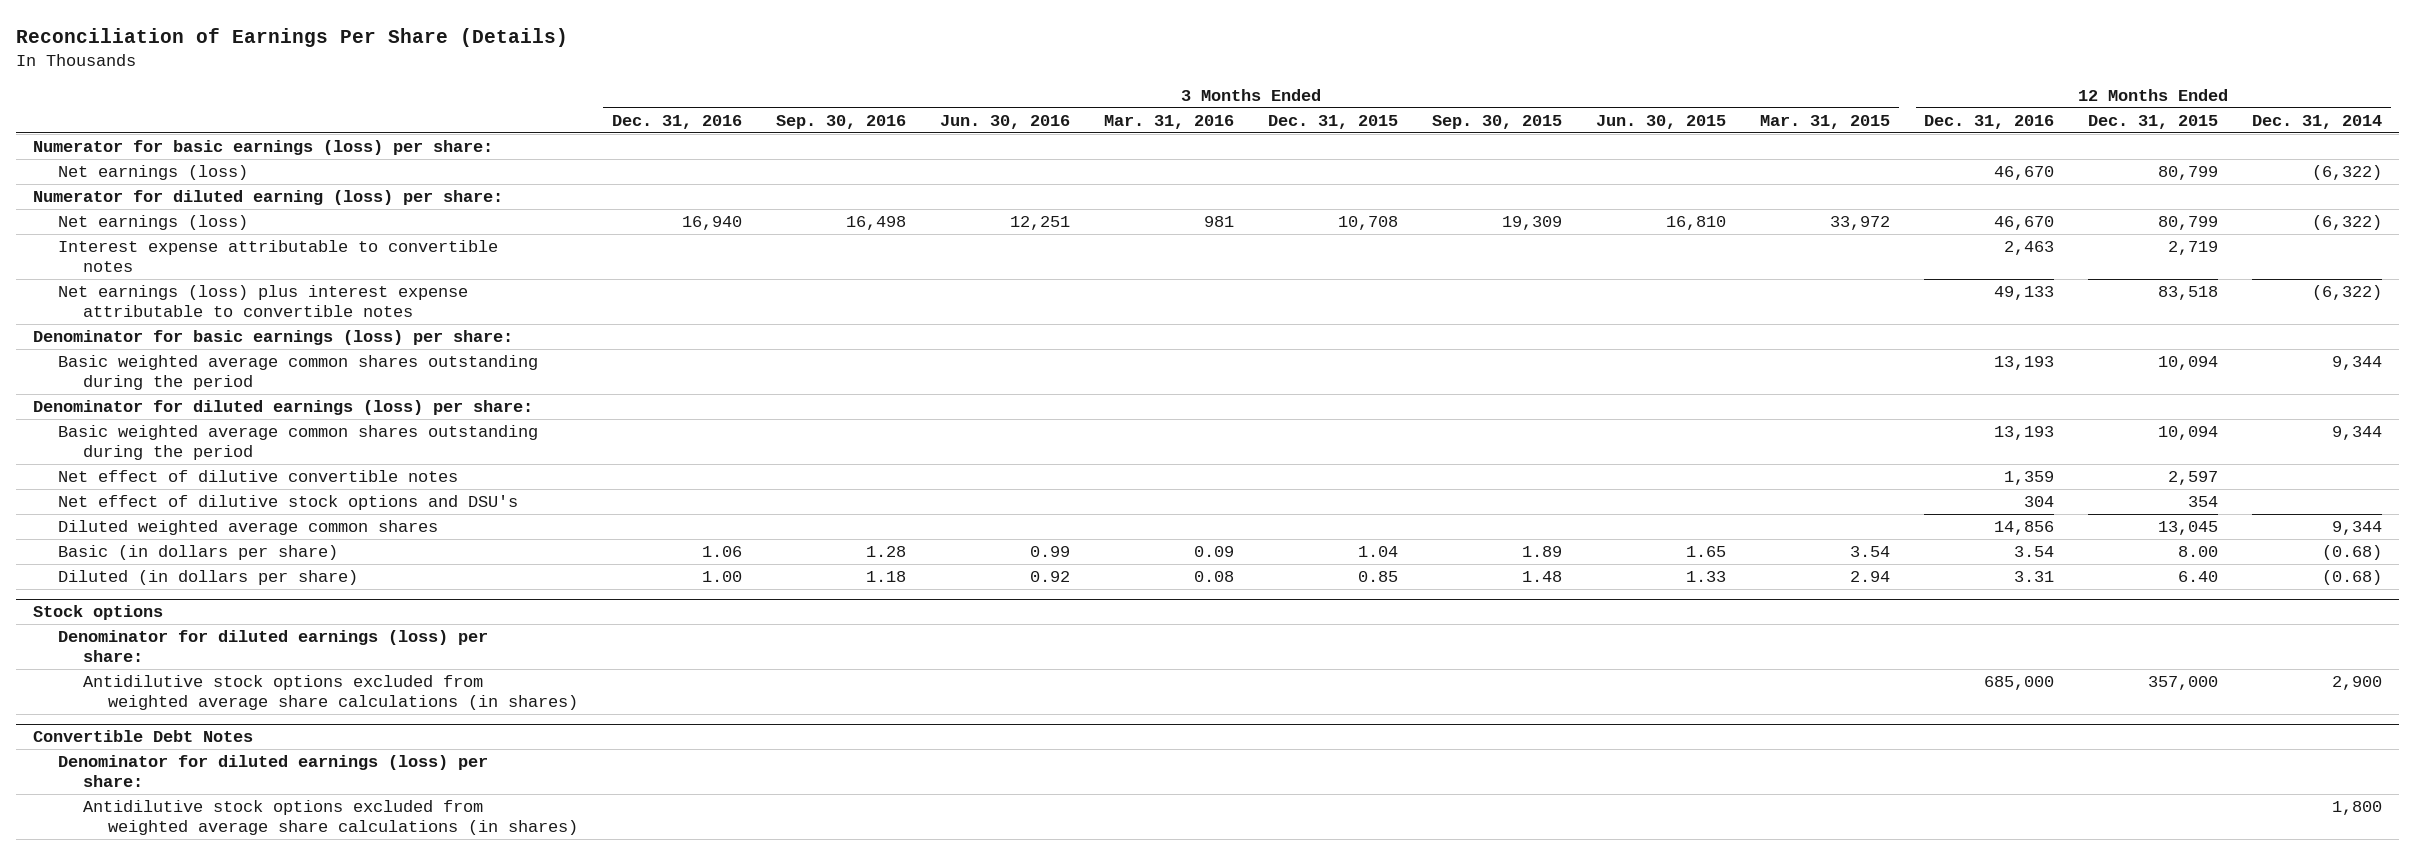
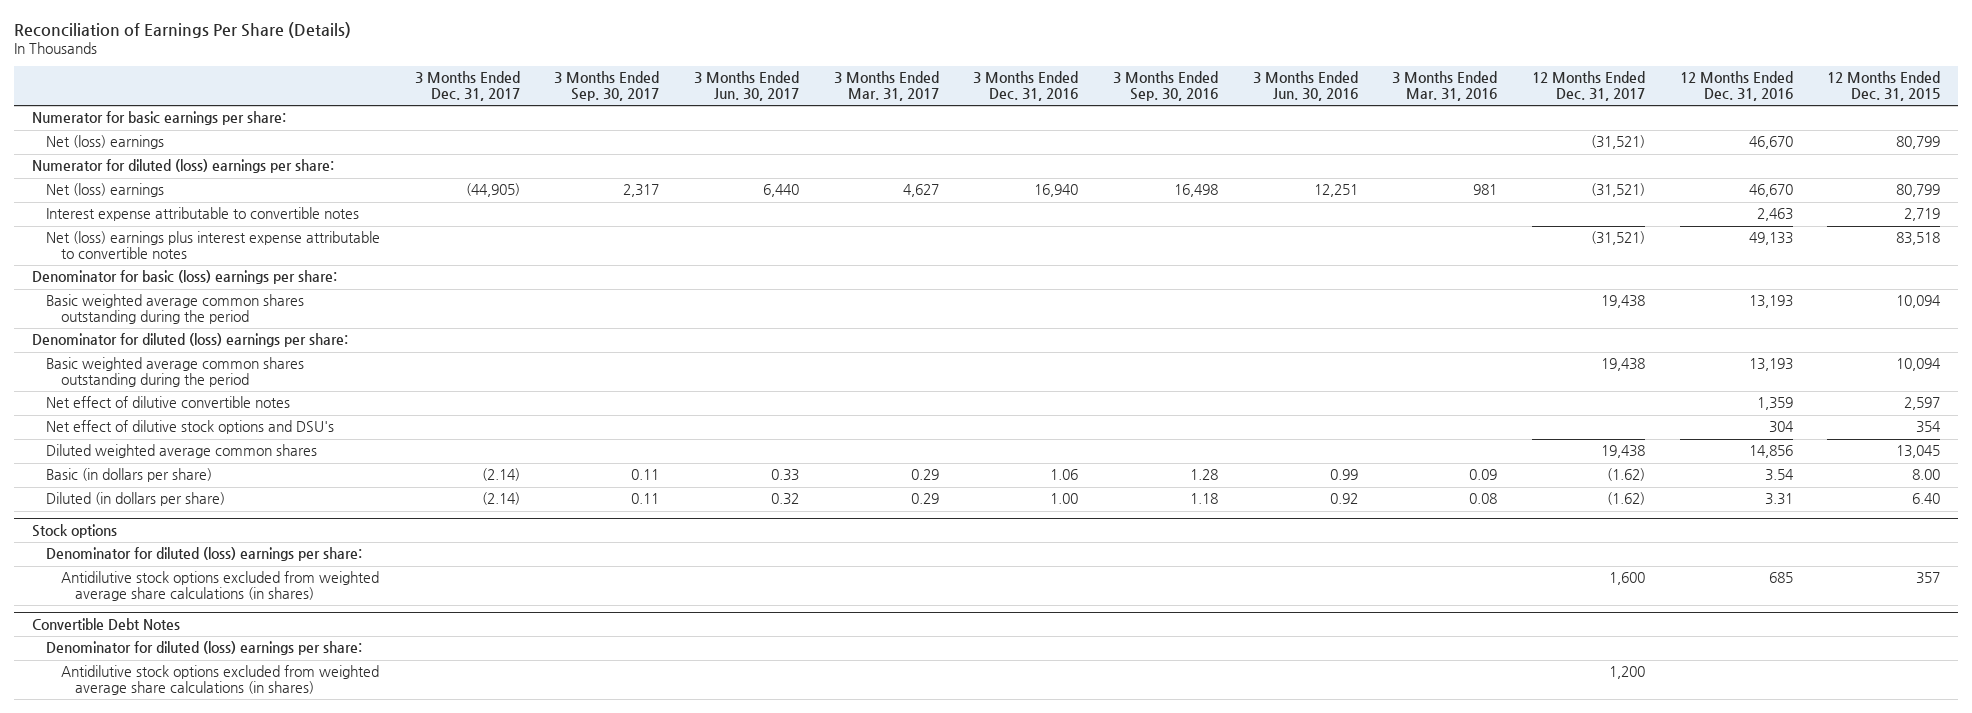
[1267,114,1398,129] Dec. 31, 2015 -> none
[1432,114,1563,129] Sep. 30, 2015 -> none
[1596,114,1727,129] Jun. 30, 2015 -> none
[1760,114,1891,129] Mar. 31, 2015 -> none
[2252,114,2383,129] Dec. 31, 2014 -> none
none -> [414,71,520,101] 3 Months Ended Dec. 31, 2017
none -> [554,71,660,101] 3 Months Ended Sep. 30, 2017
none -> [694,71,800,101] 3 Months Ended Jun. 30, 2017
none -> [833,71,939,101] 3 Months Ended Mar. 31, 2017
none -> [1531,71,1645,101] 12 Months Ended Dec. 31, 2017
[33,140,494,156] Numerator for basic earnings (loss) per share: -> [31,111,286,126] Numerator for basic earnings per share:
[58,165,249,181] Net earnings (loss) -> [46,135,165,150] Net (loss) earnings
[33,190,504,206] Numerator for diluted earning (loss) per share: -> [31,159,334,174] Numerator for diluted (loss) earnings per share:
[58,215,249,231] Net earnings (loss) -> [46,183,165,198] Net (loss) earnings
[58,285,469,318] Net earnings (loss) plus interest expense attributable to convertible notes -> [46,231,381,259] Net (loss) earnings plus interest expense attributable to convertible notes
[33,330,514,346] Denominator for basic earnings (loss) per share: -> [31,270,337,285] Denominator for basic (loss) earnings per share:
[33,400,534,416] Denominator for diluted earnings (loss) per share: -> [31,333,348,348] Denominator for diluted (loss) earnings per share:
[58,630,489,663] Denominator for diluted earnings (loss) per share: -> [46,547,363,562] Denominator for diluted (loss) earnings per share:
[1984,676,2055,691] 685,000 -> [1768,572,1793,584] 685
[2148,676,2219,691] 357,000 -> [1916,572,1941,585] 357
[58,755,489,788] Denominator for diluted earnings (loss) per share: -> [46,641,363,656] Denominator for diluted (loss) earnings per share:

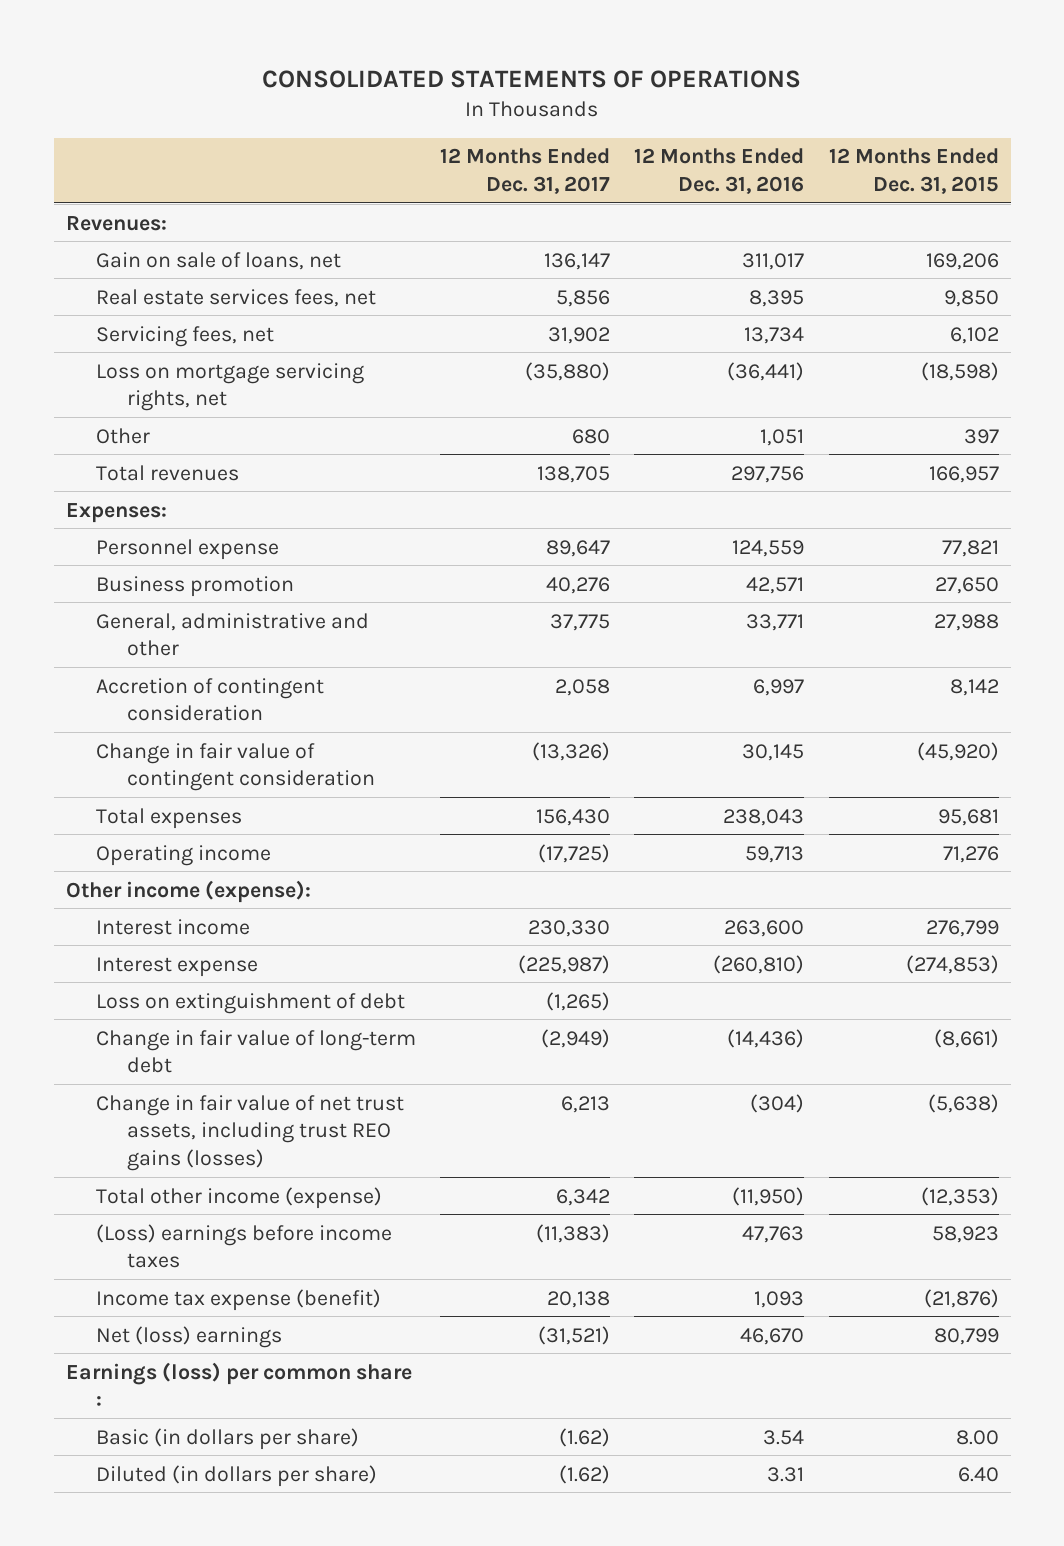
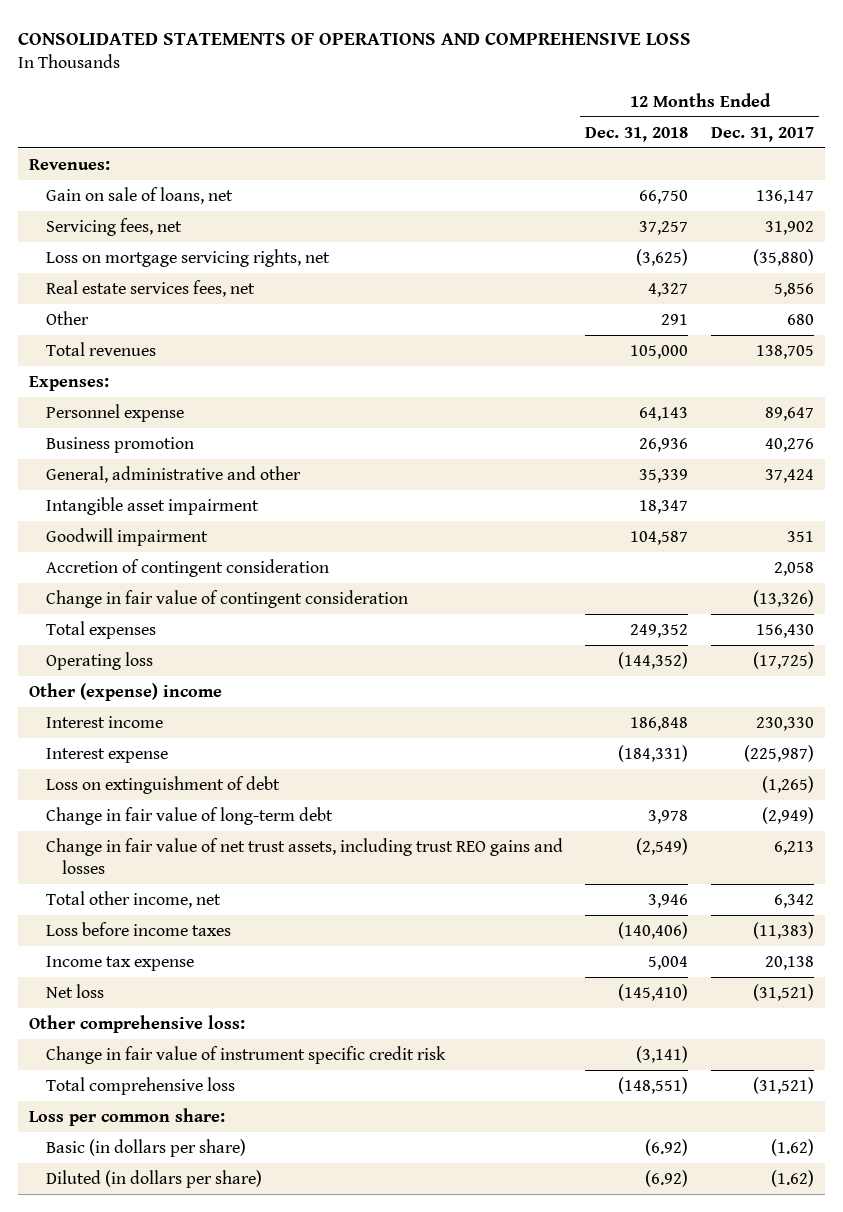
[262,69,802,88] CONSOLIDATED STATEMENTS OF OPERATIONS -> [18,32,692,46] CONSOLIDATED STATEMENTS OF OPERATIONS AND COMPREHENSIVE LOSS
[634,148,805,194] 12 Months Ended Dec. 31, 2016 -> none
[828,148,999,194] 12 Months Ended Dec. 31, 2015 -> none
none -> [585,126,689,142] Dec. 31, 2018
[96,288,377,307] Real estate services fees, net -> [45,279,255,297] Real estate services fees, net
[550,613,611,631] 37,775 -> [764,468,814,483] 37,424
none -> [45,496,259,515] Intangible asset impairment
none -> [45,527,208,546] Goodwill impairment
[96,844,272,866] Operating income -> [45,651,153,670] Operating loss
[65,879,311,903] Other income (expense): -> [29,682,223,701] Other (expense) income
[96,1094,405,1172] Change in fair value of net trust assets, including trust REO gains (losses) -> [45,837,563,874] Change in fair value of net trust assets, including trust REO gains and losses
[96,1186,383,1209] Total other income (expense) -> [45,890,221,908] Total other income, net
[96,1223,393,1269] (Loss) earnings before income taxes -> [45,921,231,936] Loss before income taxes
[96,1288,382,1311] Income tax expense (benefit) -> [45,955,194,971] Income tax expense
[96,1325,283,1348] Net (loss) earnings -> [45,983,104,998] Net loss
none -> [29,1014,246,1033] Other comprehensive loss:
none -> [45,1045,446,1064] Change in fair value of instrument specific credit risk
none -> [45,1076,235,1095] Total comprehensive loss
[65,1361,412,1407] Earnings (loss) per common share : -> [29,1107,226,1126] Loss per common share:

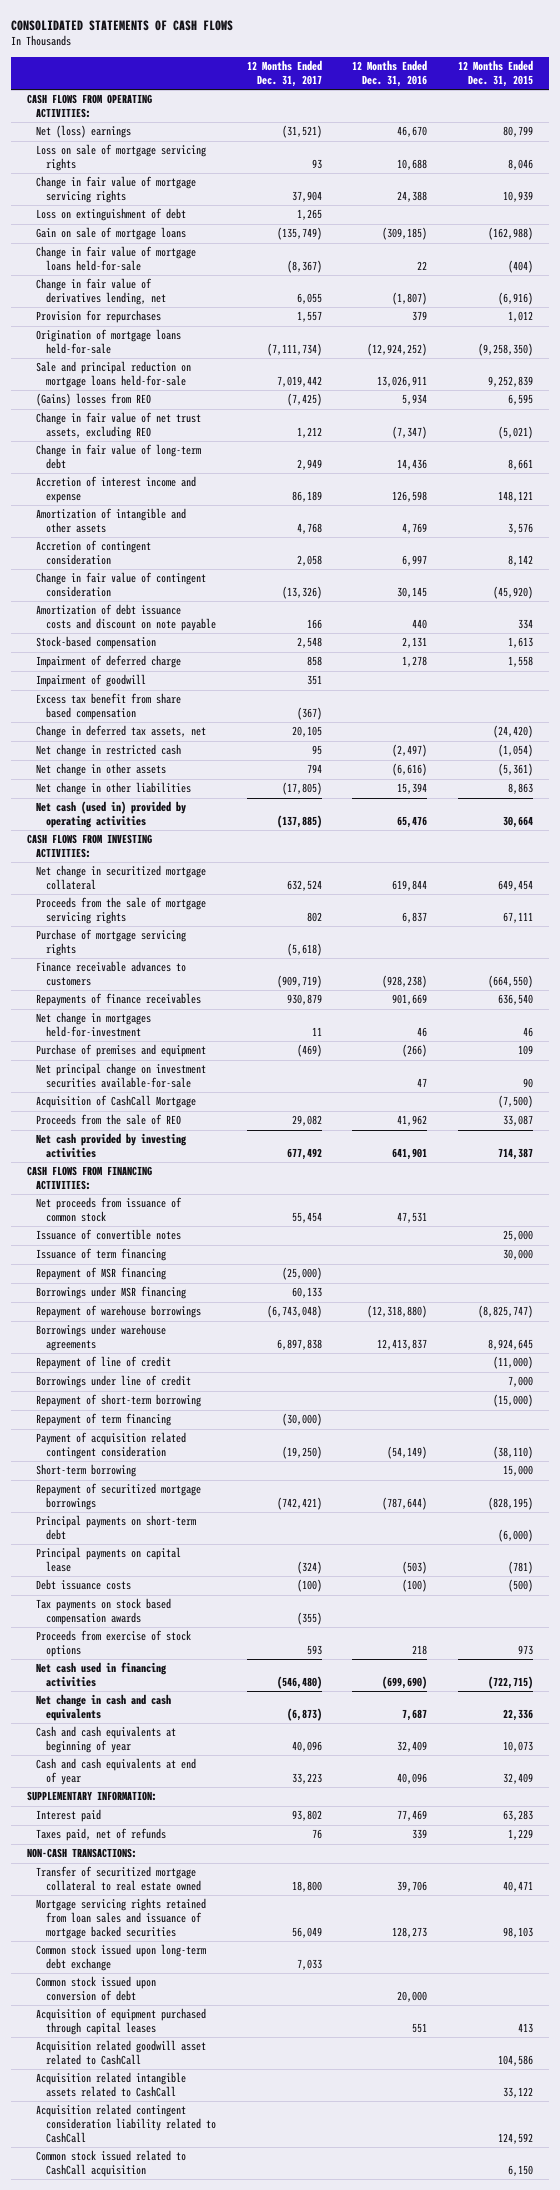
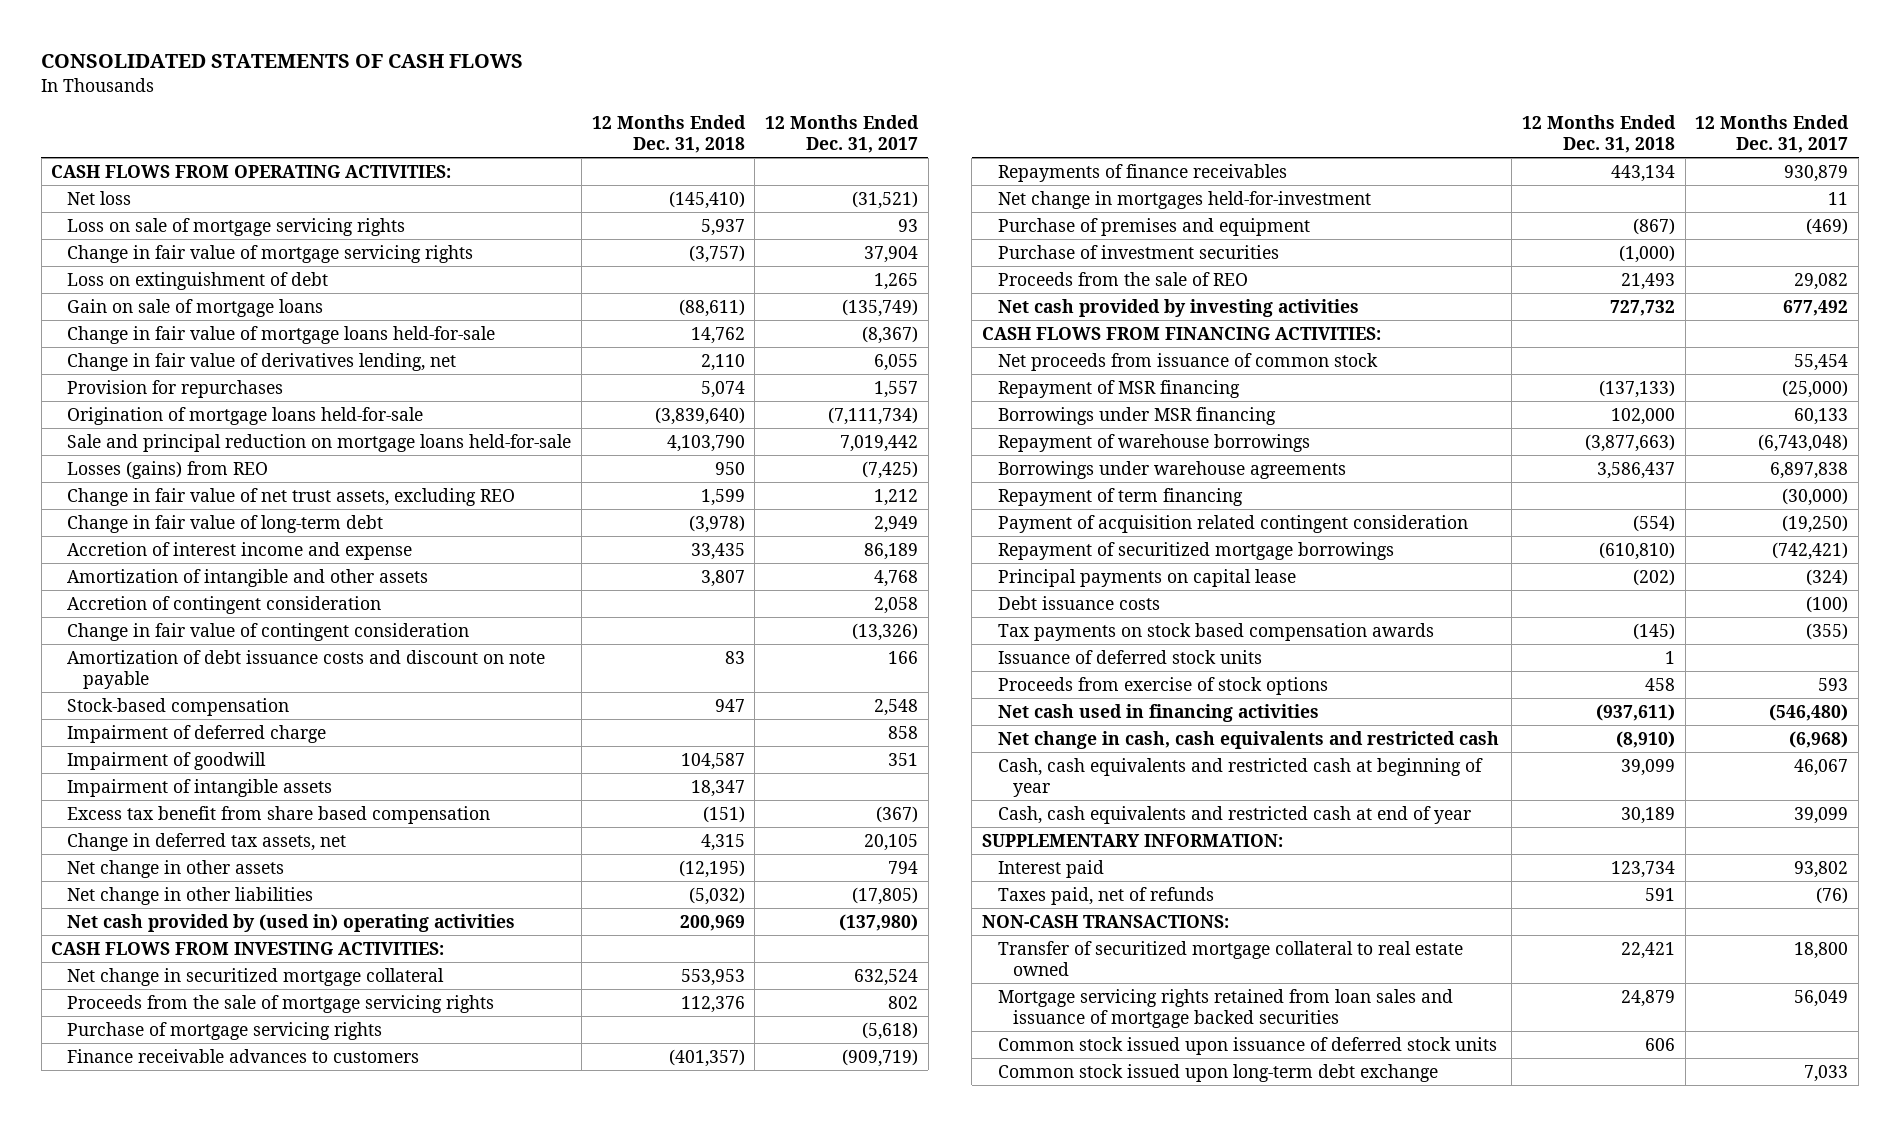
[352,60,428,87] 12 Months Ended Dec. 31, 2016 -> none
[458,60,534,87] 12 Months Ended Dec. 31, 2015 -> none
none -> [591,114,746,154] 12 Months Ended Dec. 31, 2018
[36,125,132,139] Net (loss) earnings -> [67,190,132,205] Net loss
[36,393,152,407] (Gains) losses from REO -> [67,460,269,479] Losses (gains) from REO
none -> [67,778,333,797] Impairment of intangible assets
[36,744,182,758] Net change in restricted cash -> none
[36,801,187,829] Net cash (used in) provided by operating activities -> [67,913,516,932] Net cash provided by (used in) operating activities
[276,815,322,829] (137,885) -> [838,913,918,931] (137,980)
[36,1063,207,1089] Net principal change on investment securities available-for-sale -> none
[36,1095,197,1109] Acquisition of CashCall Mortgage -> none
none -> [997,244,1279,259] Purchase of investment securities
[36,1229,182,1241] Issuance of convertible notes -> none
[36,1248,167,1262] Issuance of term financing -> none
[36,1356,172,1370] Repayment of line of credit -> none
[36,1375,192,1389] Borrowings under line of credit -> none
[36,1394,202,1408] Repayment of short-term borrowing -> none
[36,1464,137,1478] Short-term borrowing -> none
[36,1515,197,1541] Principal payments on short-term debt -> none
none -> [997,649,1262,664] Issuance of deferred stock units
[36,1694,172,1722] Net change in cash and cash equivalents -> [997,730,1499,749] Net change in cash, cash equivalents and restricted cash
[286,1708,322,1722] (6,873) -> [1789,730,1849,748] (6,968)
[36,1726,177,1754] Cash and cash equivalents at beginning of year -> [997,757,1483,798] Cash, cash equivalents and restricted cash at beginning of year
[291,1741,322,1753] 40,096 -> [1794,758,1849,776] 46,067
[36,1758,197,1786] Cash and cash equivalents at end of year -> [997,805,1471,824] Cash, cash equivalents and restricted cash at end of year
[291,1773,322,1785] 33,223 -> [1794,806,1849,824] 39,099
[311,1829,322,1840] 76 -> [1816,886,1849,904] (76)
none -> [997,1036,1497,1055] Common stock issued upon issuance of deferred stock units
[36,1976,157,2002] Common stock issued upon conversion of debt -> none
[36,2008,207,2036] Acquisition of equipment purchased through capital leases -> none
[36,2040,207,2066] Acquisition related goodwill asset related to CashCall -> none
[36,2072,187,2098] Acquisition related intangible assets related to CashCall -> none
[36,2104,216,2143] Acquisition related contingent consideration liability related to CashCall -> none
[36,2150,187,2178] Common stock issued related to CashCall acquisition -> none

